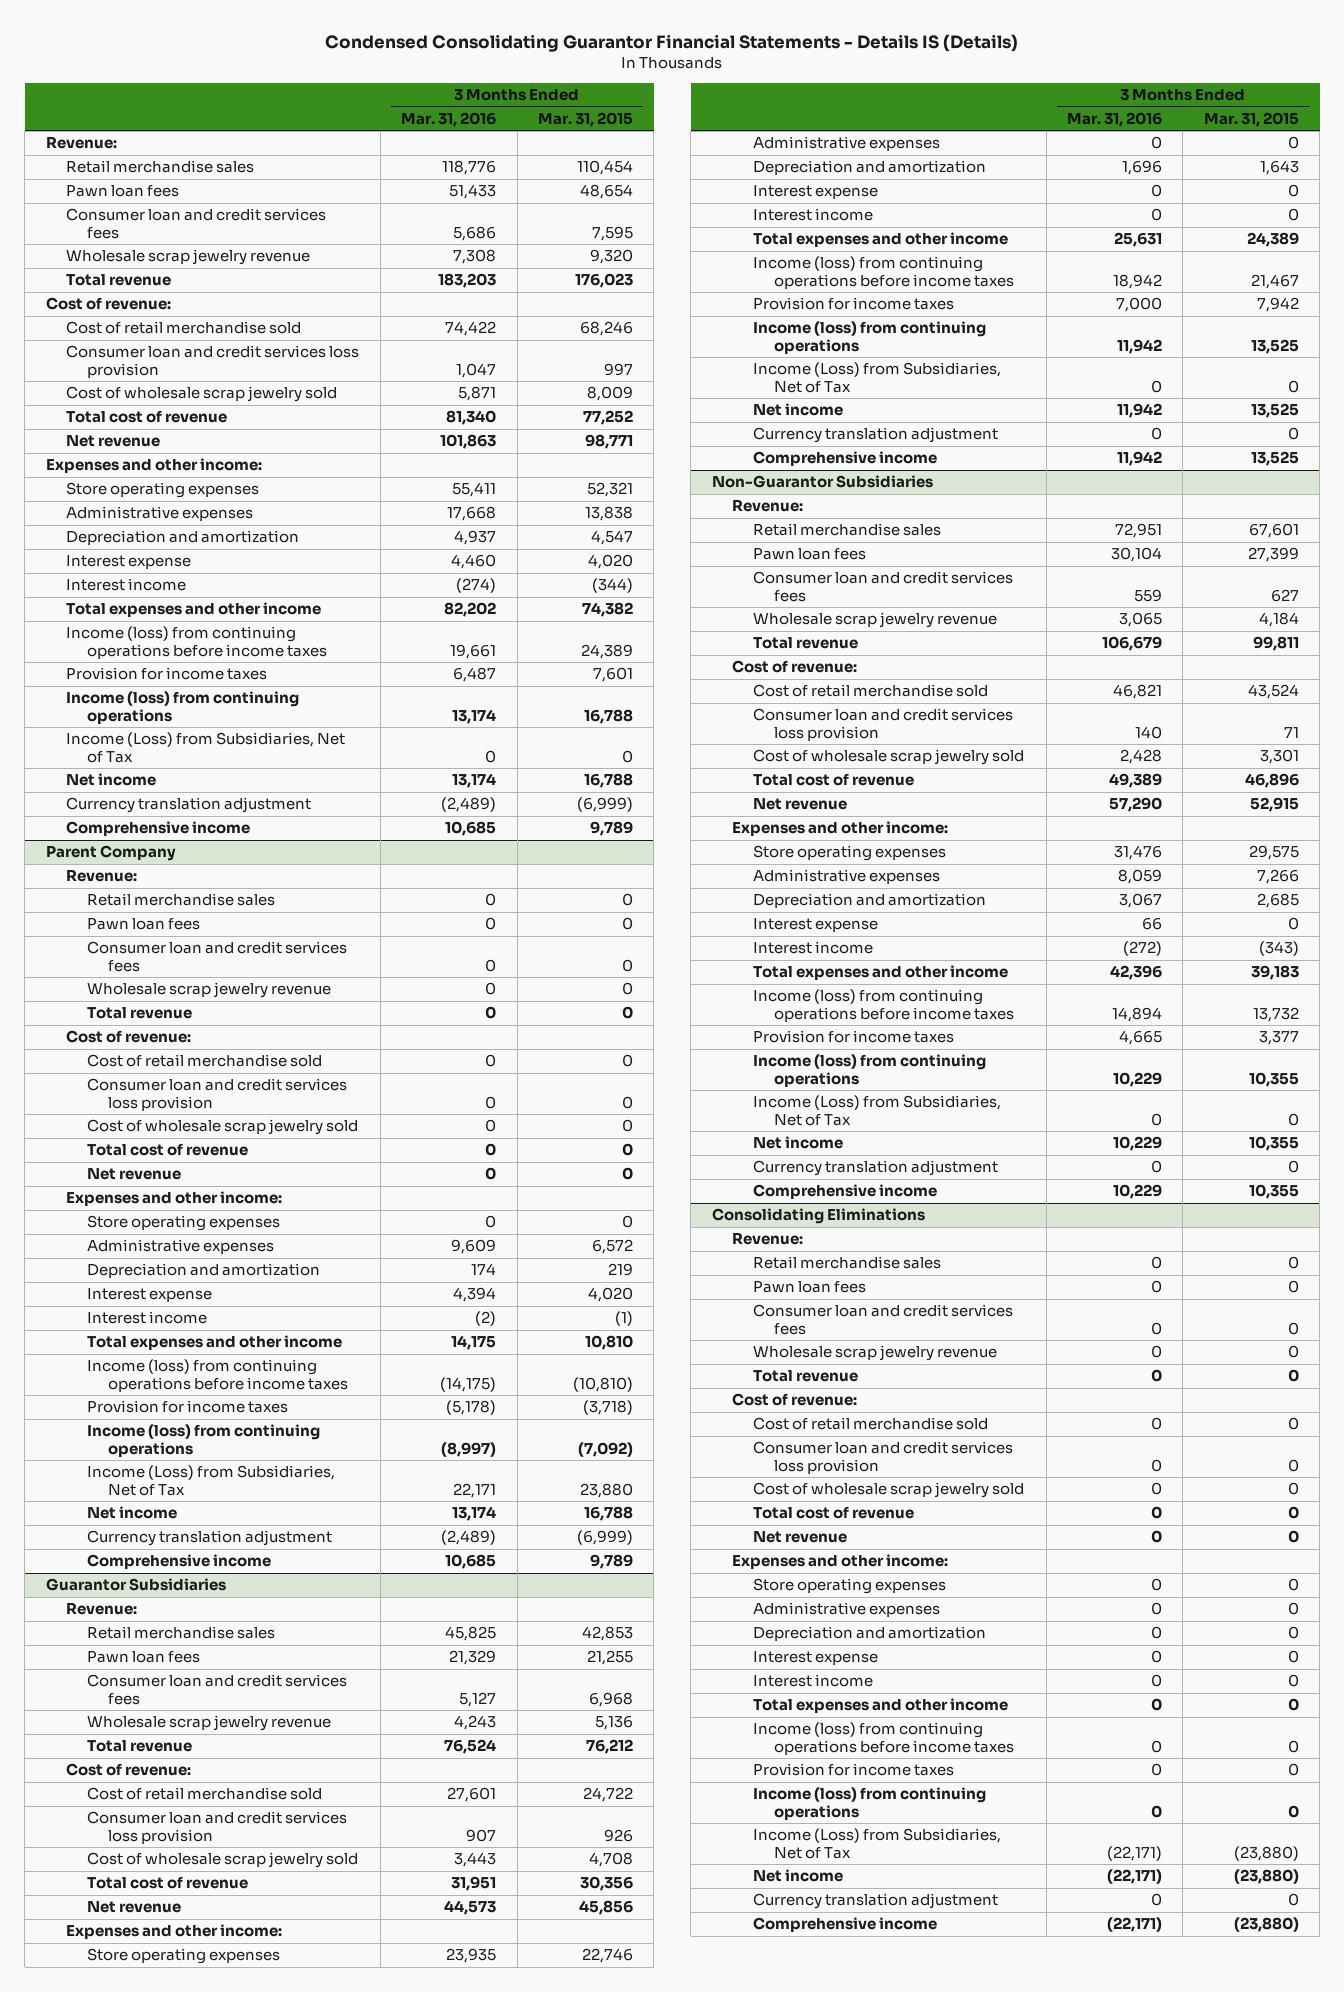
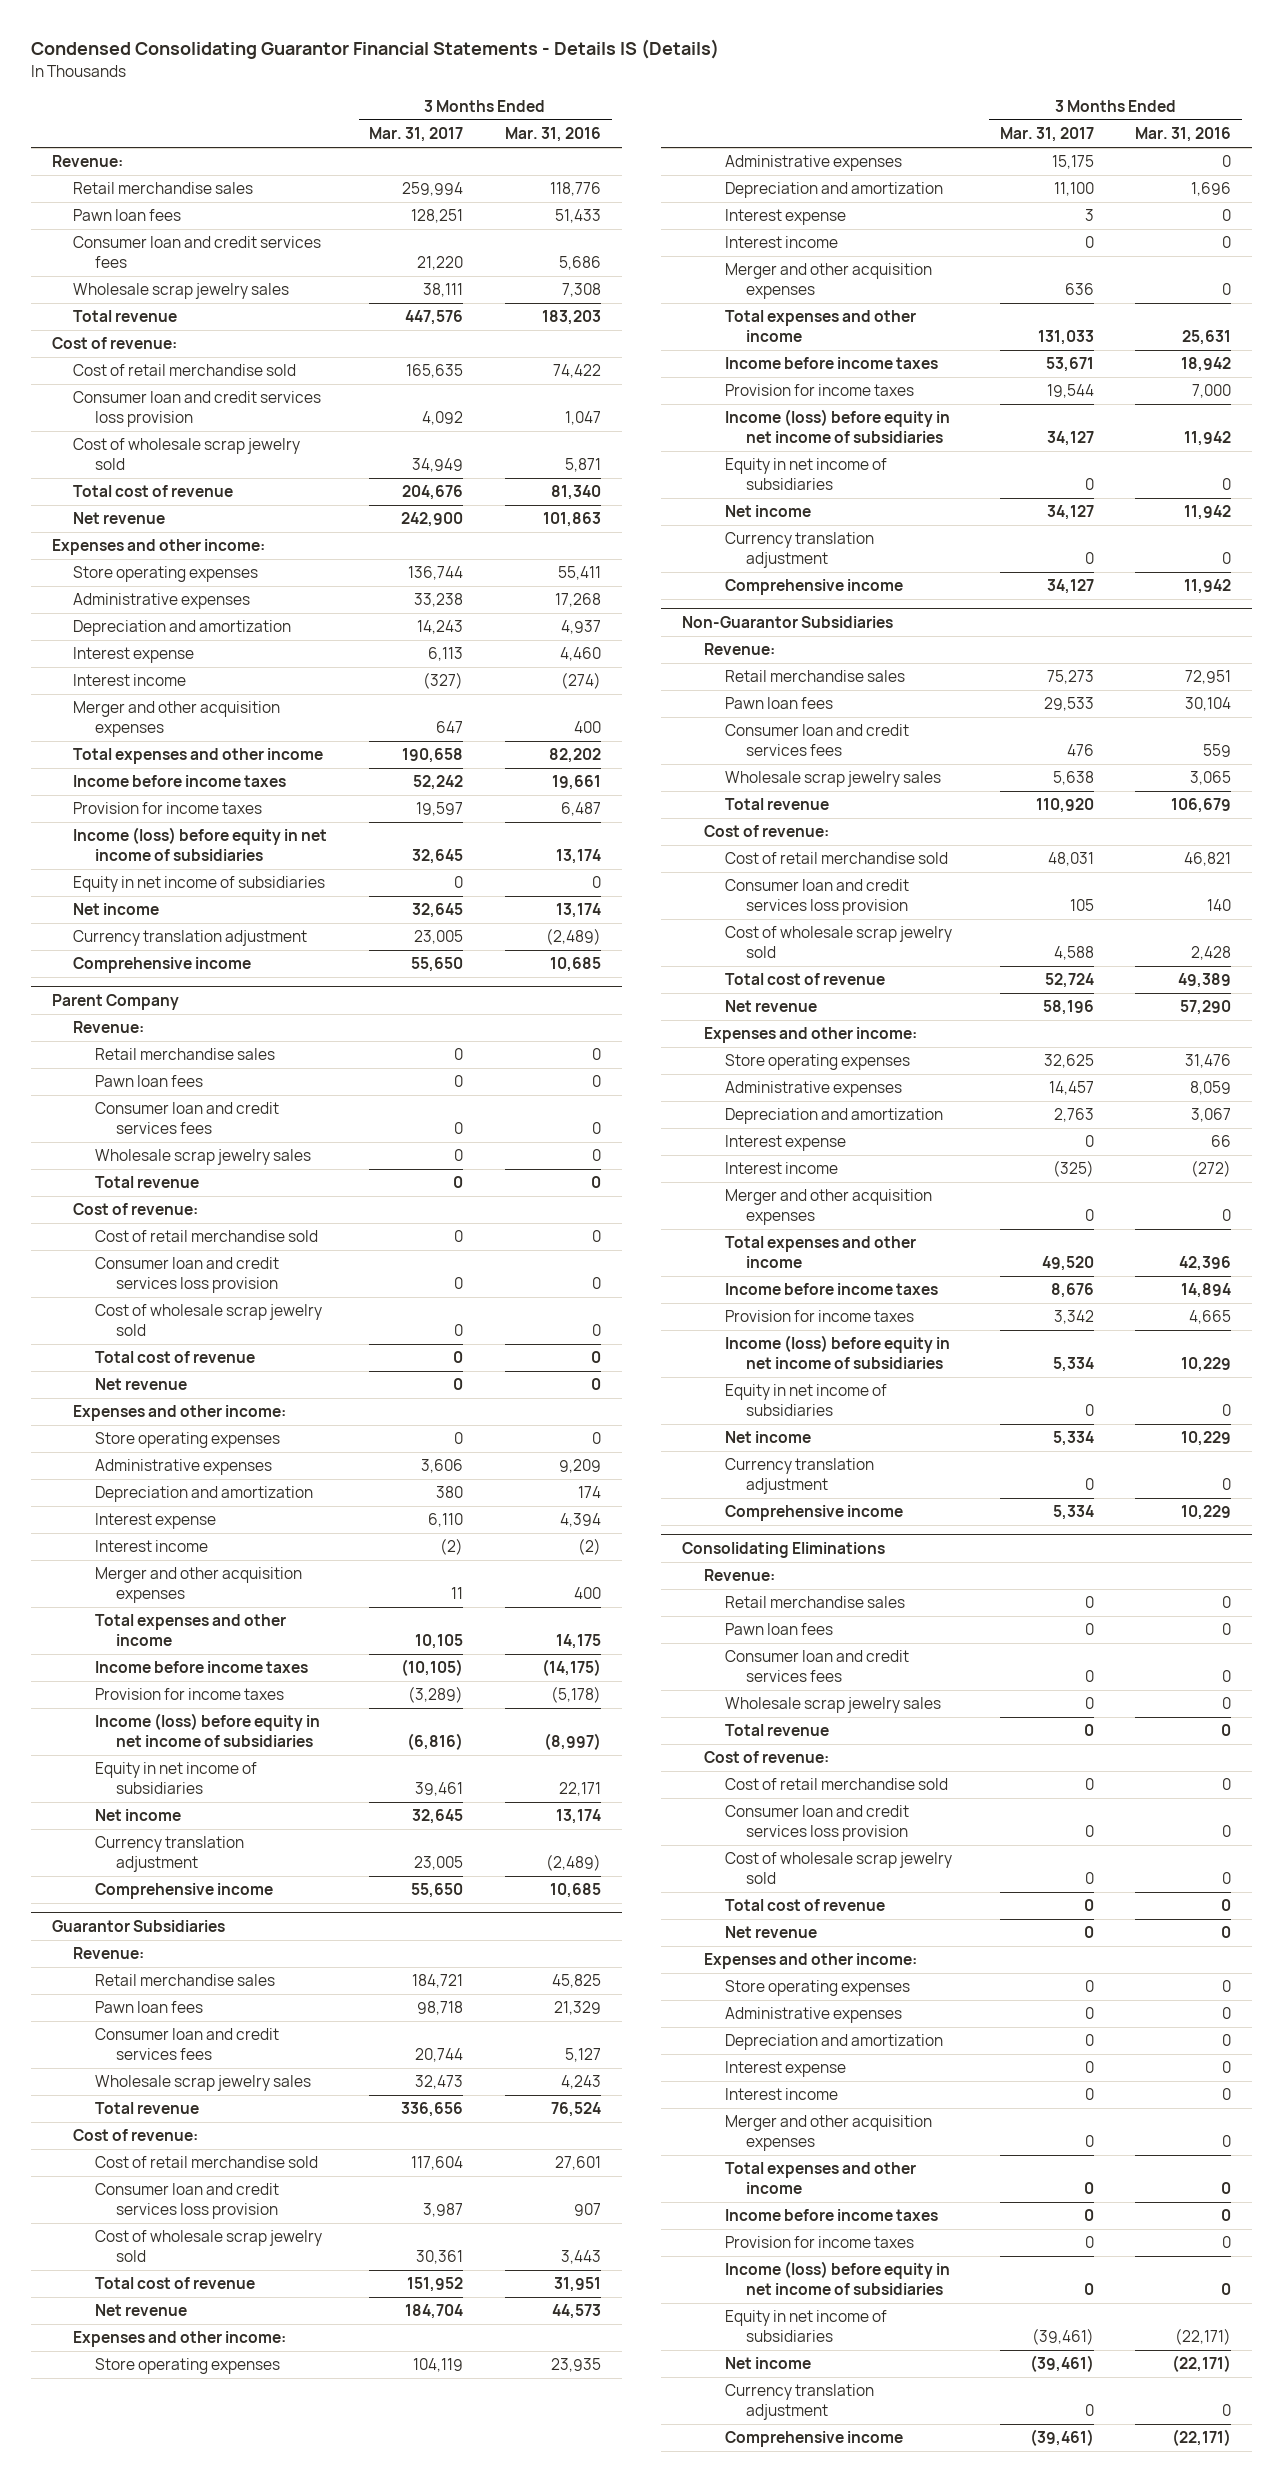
[537,111,633,127] Mar. 31, 2015 -> none
none -> [369,127,464,143] Mar. 31, 2017
[66,249,311,266] Wholesale scrap jewelry revenue -> [73,283,290,300] Wholesale scrap jewelry sales
[447,506,497,522] 17,668 -> [555,593,602,608] 17,268
none -> [73,701,281,737] Merger and other acquisition expenses
[66,626,328,659] Income (loss) from continuing operations before income taxes -> [73,775,287,788] Income before income taxes
[66,691,300,724] Income (loss) from continuing operations -> [73,827,328,861] Income (loss) before equity in net income of subsidiaries
[66,732,346,763] Income (Loss) from Subsidiaries, Net of Tax -> [73,876,326,893] Equity in net income of subsidiaries
[87,982,332,999] Wholesale scrap jewelry revenue -> [94,1149,311,1166] Wholesale scrap jewelry sales
[451,1239,497,1255] 9,609 -> [559,1459,602,1474] 9,209
none -> [94,1567,302,1603] Merger and other acquisition expenses
[87,1359,348,1392] Income (loss) from continuing operations before income taxes -> [94,1661,308,1674] Income before income taxes
[87,1424,321,1457] Income (loss) from continuing operations -> [94,1713,320,1747] Income (loss) before equity in net income of subsidiaries
[87,1465,336,1496] Income (Loss) from Subsidiaries, Net of Tax -> [94,1762,257,1794] Equity in net income of subsidiaries
[87,1715,332,1732] Wholesale scrap jewelry revenue -> [94,2075,311,2092] Wholesale scrap jewelry sales
none -> [725,263,933,299] Merger and other acquisition expenses
[752,256,1014,289] Income (loss) from continuing operations before income taxes -> [725,357,939,370] Income before income taxes
[752,321,986,354] Income (loss) from continuing operations -> [725,409,951,443] Income (loss) before equity in net income of subsidiaries
[752,362,1001,393] Income (Loss) from Subsidiaries, Net of Tax -> [725,458,888,490] Equity in net income of subsidiaries
[752,612,997,629] Wholesale scrap jewelry revenue -> [725,771,942,788] Wholesale scrap jewelry sales
none -> [725,1189,933,1225] Merger and other acquisition expenses
[752,989,1014,1022] Income (loss) from continuing operations before income taxes -> [725,1283,939,1296] Income before income taxes
[752,1054,986,1087] Income (loss) from continuing operations -> [725,1335,951,1369] Income (loss) before equity in net income of subsidiaries
[752,1095,1001,1126] Income (Loss) from Subsidiaries, Net of Tax -> [725,1384,888,1416] Equity in net income of subsidiaries
[752,1345,997,1362] Wholesale scrap jewelry revenue -> [725,1697,942,1714] Wholesale scrap jewelry sales
none -> [725,2115,933,2151] Merger and other acquisition expenses
[752,1722,1014,1755] Income (loss) from continuing operations before income taxes -> [725,2209,939,2222] Income before income taxes
[752,1787,986,1820] Income (loss) from continuing operations -> [725,2261,951,2295] Income (loss) before equity in net income of subsidiaries
[752,1828,1001,1859] Income (Loss) from Subsidiaries, Net of Tax -> [725,2310,888,2342] Equity in net income of subsidiaries

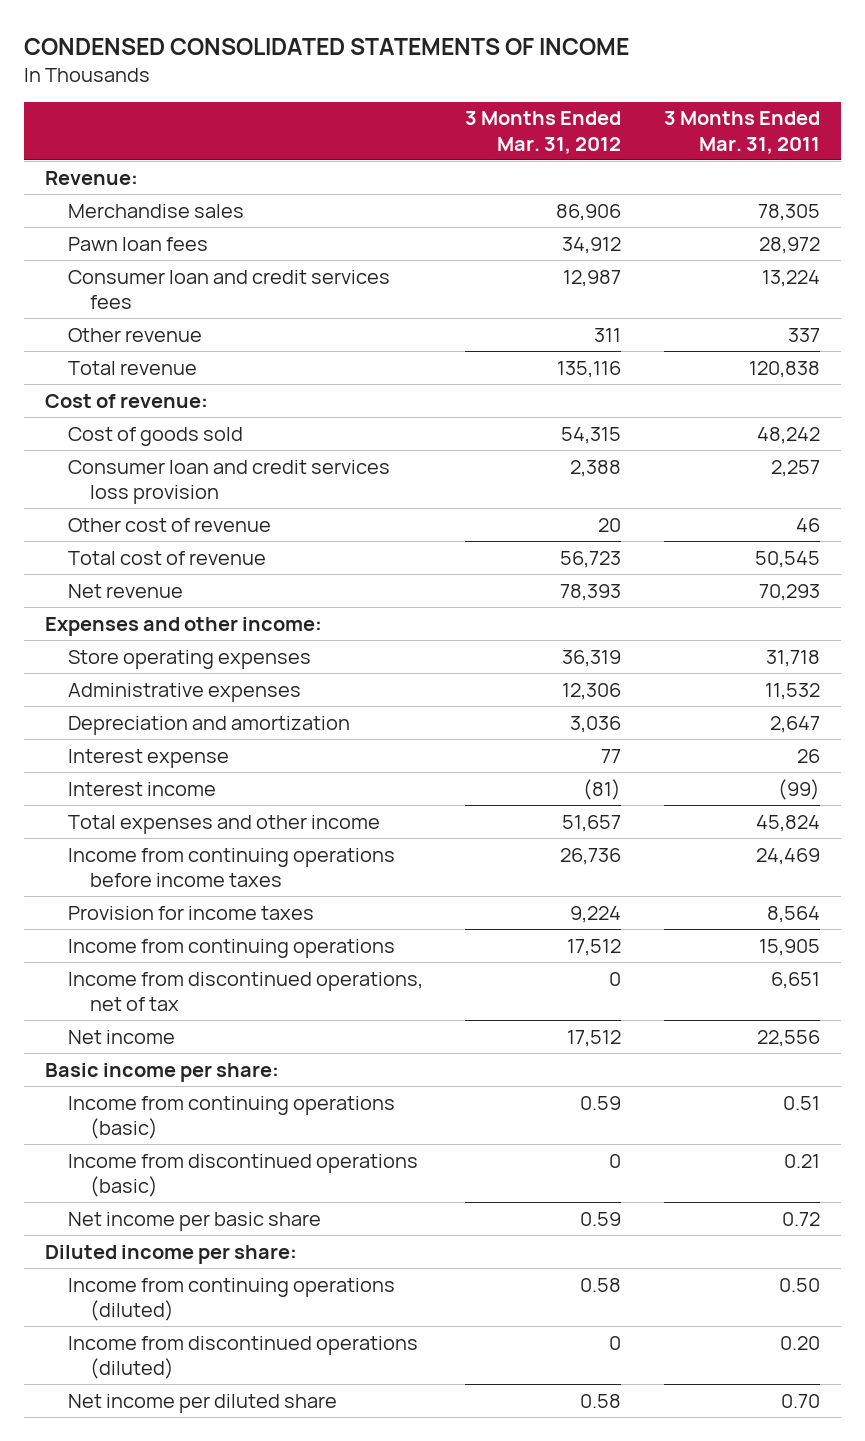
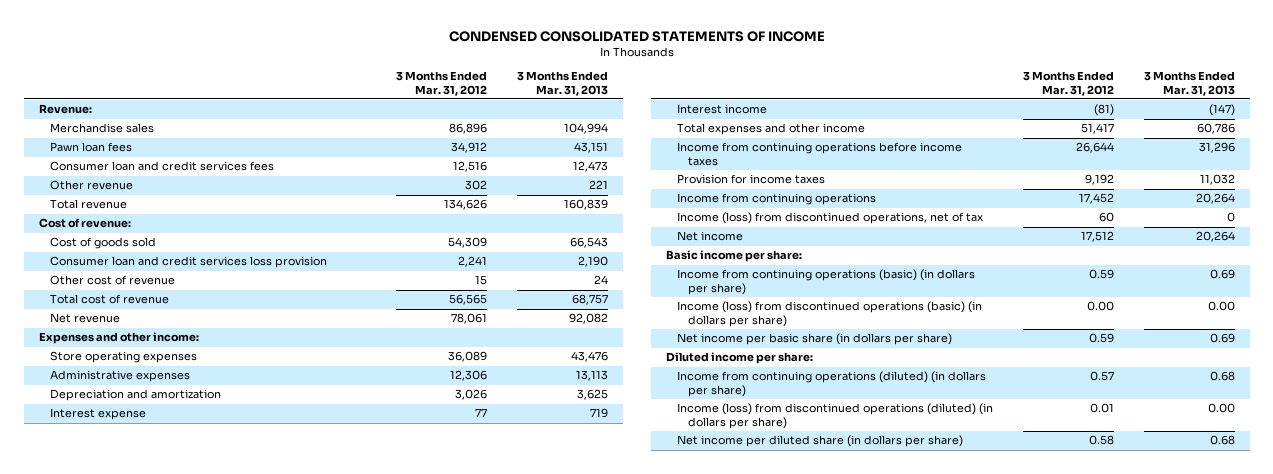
[663,111,820,154] 3 Months Ended Mar. 31, 2011 -> none
none -> [516,71,608,96] 3 Months Ended Mar. 31, 2013
[556,203,622,221] 86,906 -> [448,123,487,135] 86,896
[563,269,622,287] 12,987 -> [452,161,487,173] 12,516
[594,327,622,342] 311 -> [464,180,487,191] 302
[557,360,622,378] 135,116 -> [443,199,487,211] 134,626
[561,426,622,444] 54,315 -> [447,237,487,249] 54,309
[570,459,622,477] 2,388 -> [457,256,487,268] 2,241
[598,517,622,532] 20 -> [474,275,487,286] 15
[560,550,622,568] 56,723 -> [448,294,487,306] 56,565
[560,583,622,601] 78,393 -> [450,313,487,325] 78,061
[562,649,622,667] 36,319 -> [447,351,487,363] 36,089
[570,715,622,733] 3,036 -> [454,389,487,401] 3,026
[562,814,622,832] 51,657 -> [1080,123,1114,135] 51,417
[560,847,622,865] 26,736 -> [1075,142,1114,154] 26,644
[570,905,622,923] 9,224 -> [1084,174,1114,186] 9,192
[567,938,622,956] 17,512 -> [1078,193,1114,205] 17,452
[67,971,423,1011] Income from discontinued operations, net of tax -> [676,212,983,225] Income (loss) from discontinued operations, net of tax
[609,971,622,986] 0 -> [1098,212,1114,223] 60
[67,1095,395,1139] Income from continuing operations (basic) -> [676,269,975,295] Income from continuing operations (basic) (in dollars per share)
[67,1153,418,1197] Income from discontinued operations (basic) -> [676,301,982,327] Income (loss) from discontinued operations (basic) (in dollars per share)
[609,1153,622,1168] 0 -> [1086,301,1114,312] 0.00
[67,1211,321,1231] Net income per basic share -> [676,333,952,346] Net income per basic share (in dollars per share)
[67,1277,395,1321] Income from continuing operations (diluted) -> [676,371,986,397] Income from continuing operations (diluted) (in dollars per share)
[580,1277,622,1292] 0.58 -> [1089,371,1114,382] 0.57
[67,1335,418,1379] Income from discontinued operations (diluted) -> [676,403,993,429] Income (loss) from discontinued operations (diluted) (in dollars per share)
[609,1335,622,1350] 0 -> [1089,403,1114,414] 0.01
[67,1393,337,1413] Net income per diluted share -> [676,435,963,448] Net income per diluted share (in dollars per share)

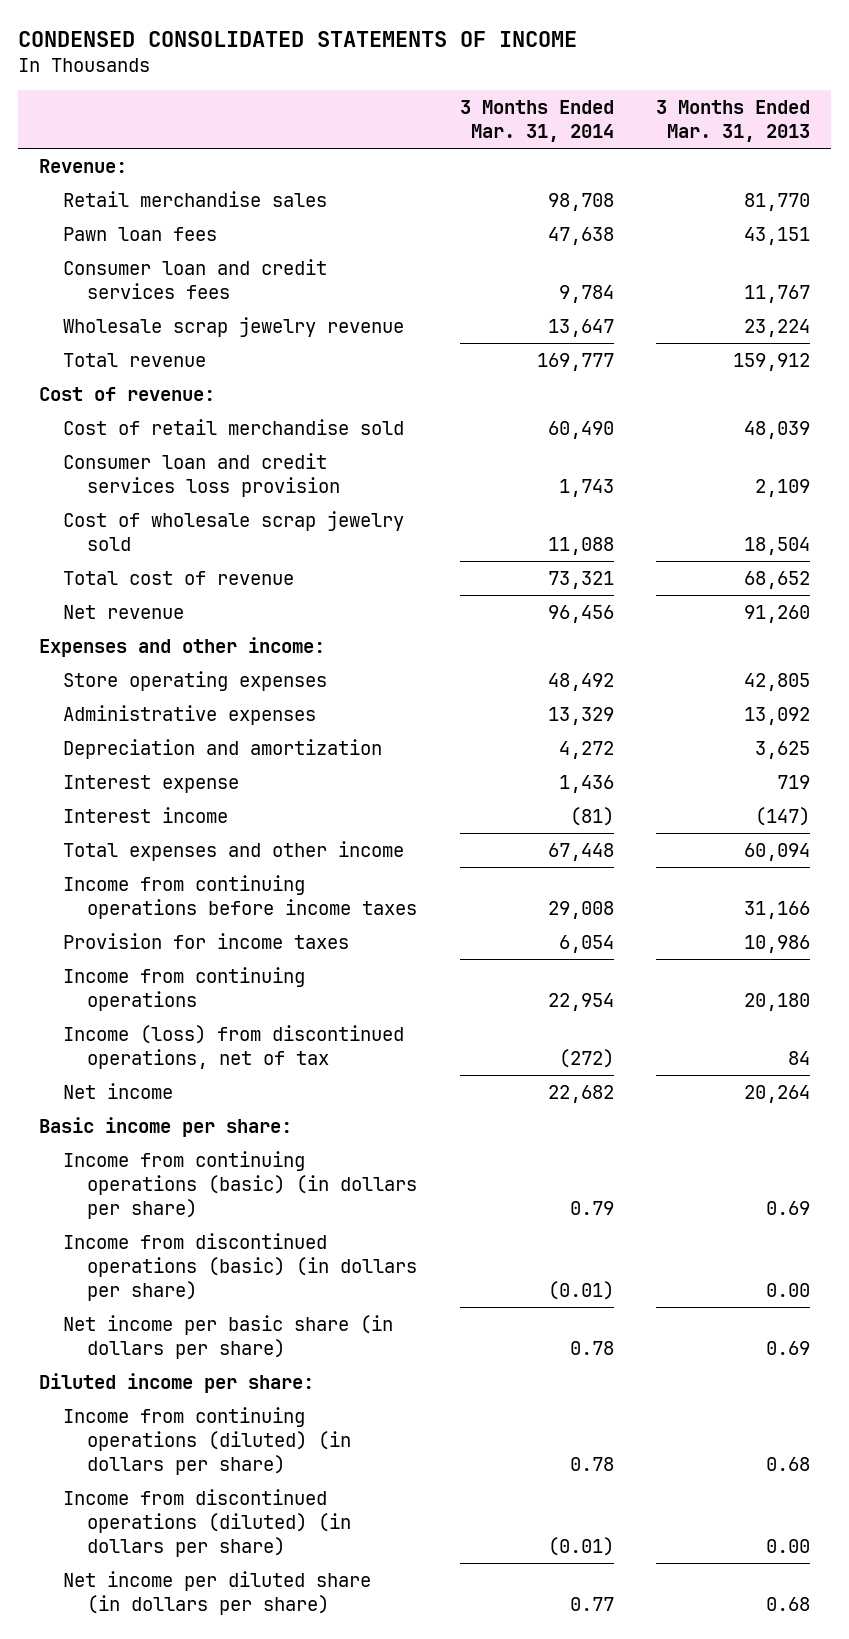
[395,71,487,96] 3 Months Ended Mar. 31, 2012 -> none
none -> [459,99,614,142] 3 Months Ended Mar. 31, 2014
[49,123,154,134] Merchandise sales -> [62,190,327,207] Retail merchandise sales
[563,123,608,135] 104,994 -> [744,192,811,211] 81,770
[49,180,133,191] Other revenue -> none
[572,161,608,173] 12,473 -> [744,284,811,303] 11,767
none -> [62,316,404,337] Wholesale scrap jewelry revenue
[563,199,608,211] 160,839 -> [733,352,811,371] 159,912
[49,275,175,286] Other cost of revenue -> none
[49,237,156,250] Cost of goods sold -> [62,418,404,435] Cost of retail merchandise sold
[569,237,608,249] 66,543 -> [744,420,811,439] 48,039
[577,256,608,268] 2,190 -> [755,478,811,497] 2,109
none -> [62,510,404,551] Cost of wholesale scrap jewelry sold
[571,294,608,306] 68,757 -> [744,570,811,589] 68,652
[568,313,608,325] 92,082 -> [744,604,811,623] 91,260
[570,351,608,363] 43,476 -> [744,672,811,691] 42,805
[575,370,608,382] 13,113 -> [744,706,811,725] 13,092
[1196,123,1235,135] 60,786 -> [744,842,811,861] 60,094
[1198,142,1235,154] 31,296 -> [744,900,811,919] 31,166
[1199,174,1235,186] 11,032 -> [744,934,811,953] 10,986
[1195,193,1235,205] 20,264 -> [744,992,811,1011] 20,180
[1226,212,1235,223] 0 -> [788,1050,811,1065] 84
[676,301,982,327] Income (loss) from discontinued operations (basic) (in dollars per share) -> [62,1232,418,1301] Income from discontinued operations (basic) (in dollars per share)
[676,403,993,429] Income (loss) from discontinued operations (diluted) (in dollars per share) -> [62,1488,352,1557] Income from discontinued operations (diluted) (in dollars per share)

